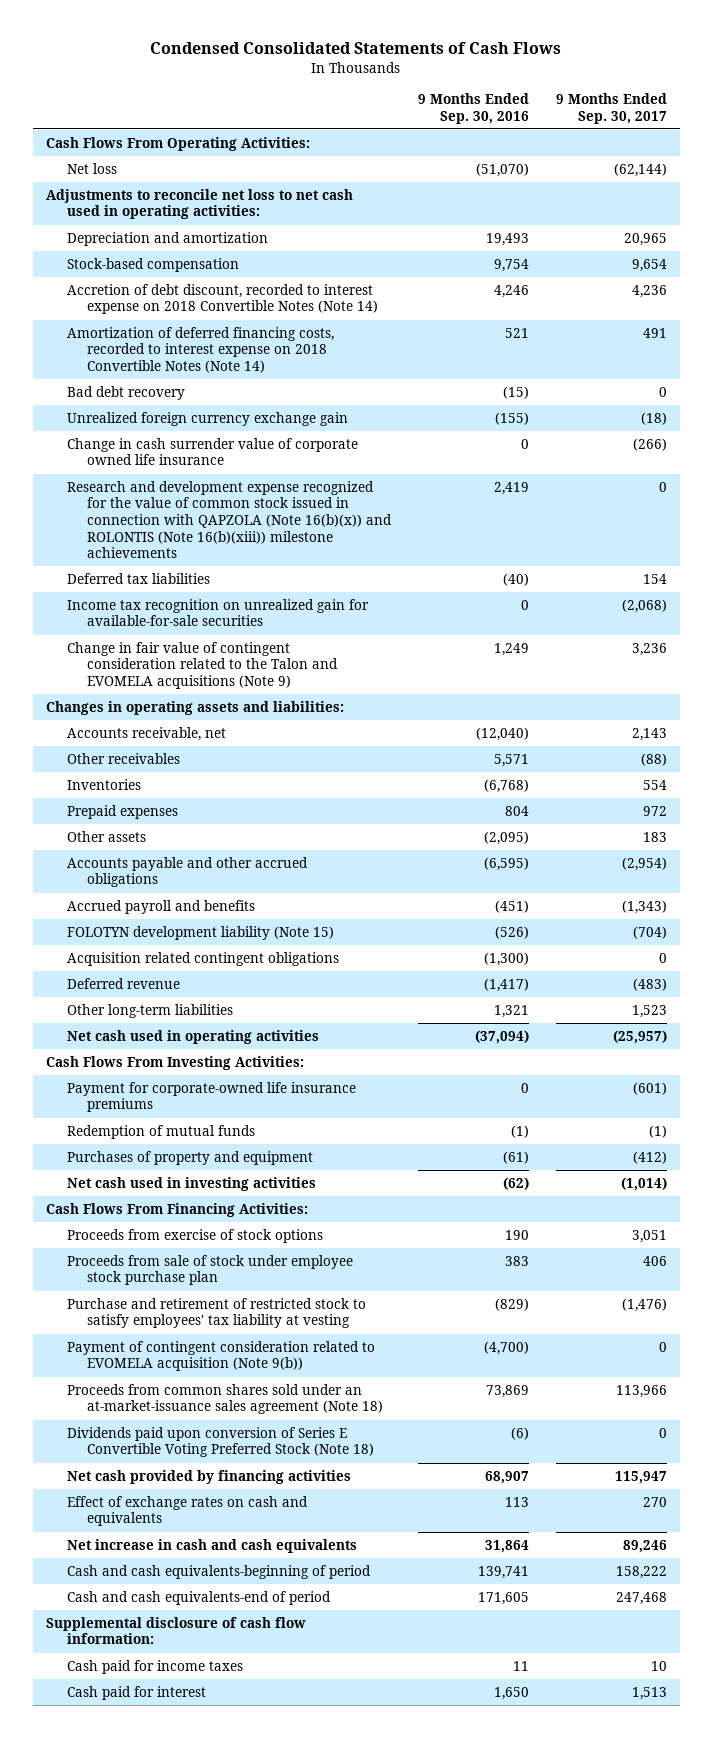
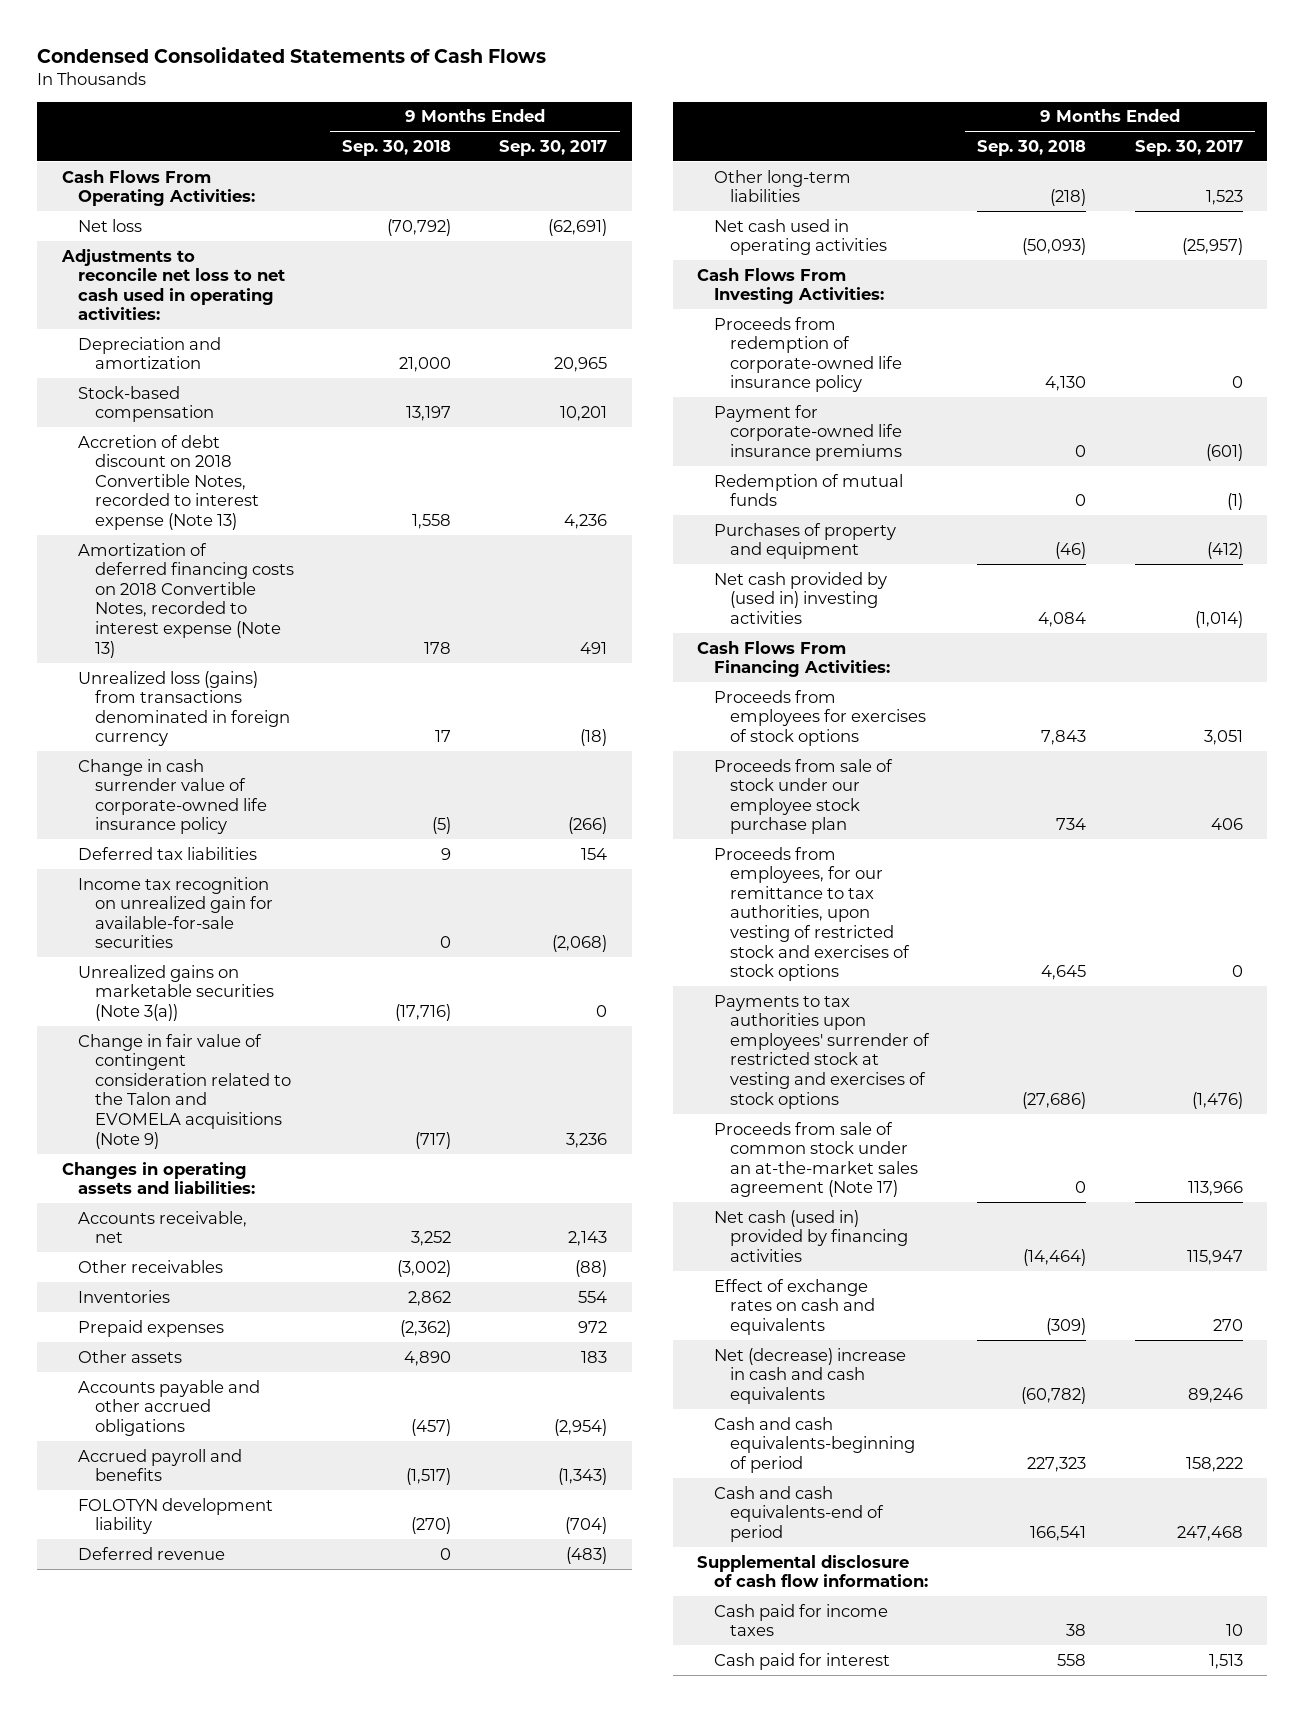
[417,93,529,124] 9 Months Ended Sep. 30, 2016 -> none
none -> [341,139,451,156] Sep. 30, 2018
[613,162,667,177] (62,144) -> [548,218,608,236] (62,691)
[66,385,185,400] Bad debt recovery -> none
[66,480,392,559] Research and development expense recognized for the value of common stock issued in connection with QAPZOLA (Note 16(b)(x)) and ROLONTIS (Note 16(b)(xiii)) milestone achievements -> none
[631,258,667,272] 9,654 -> [560,406,608,422] 10,201
[66,283,378,315] Accretion of debt discount, recorded to interest expense on 2018 Convertible Notes (Note 14) -> [78,434,259,531] Accretion of debt discount on 2018 Convertible Notes, recorded to interest expense (Note 13)
[66,326,334,374] Amortization of deferred financing costs, recorded to interest expense on 2018 Convertible Notes (Note 14) -> [78,542,294,658] Amortization of deferred financing costs on 2018 Convertible Notes, recorded to interest expense (Note 13)
[66,411,348,426] Unrealized foreign currency exchange gain -> [78,670,290,747] Unrealized loss (gains) from transactions denominated in foreign currency
[66,437,358,466] Change in cash surrender value of corporate owned life insurance -> [78,758,267,835] Change in cash surrender value of corporate-owned life insurance policy
none -> [78,964,274,1021] Unrealized gains on marketable securities (Note 3(a))
[66,951,339,966] Acquisition related contingent obligations -> none
[66,925,334,940] FOLOTYN development liability (Note 15) -> [78,1497,274,1535] FOLOTYN development liability
none -> [713,316,902,393] Proceeds from redemption of corporate-owned life insurance policy
[66,1176,316,1191] Net cash used in investing activities -> [713,571,887,624] Net cash provided by (used in) investing activities
[66,1340,375,1372] Payment of contingent consideration related to EVOMELA acquisition (Note 9(b)) -> none
[66,1426,374,1458] Dividends paid upon conversion of Series E Convertible Voting Preferred Stock (Note 18) -> none
[66,1228,323,1243] Proceeds from exercise of stock options -> [713,689,926,746] Proceeds from employees for exercises of stock options
[66,1254,353,1286] Proceeds from sale of stock under employee stock purchase plan -> [713,758,893,835] Proceeds from sale of stock under our employee stock purchase plan
none -> [713,846,910,982] Proceeds from employees, for our remittance to tax authorities, upon vesting of restricted stock and exercises of stock options
[66,1297,366,1329] Purchase and retirement of restricted stock to satisfy employees' tax liability at vesting -> [713,994,930,1109] Payments to tax authorities upon employees' surrender of restricted stock at vesting and exercises of stock options
[66,1383,383,1415] Proceeds from common shares sold under an at-market-issuance sales agreement (Note 18) -> [713,1121,918,1198] Proceeds from sale of common stock under an at-the-market sales agreement (Note 17)
[66,1469,351,1484] Net cash provided by financing activities -> [713,1209,908,1262] Net cash (used in) provided by financing activities
[66,1538,357,1553] Net increase in cash and cash equivalents -> [713,1347,906,1404] Net (decrease) increase in cash and cash equivalents

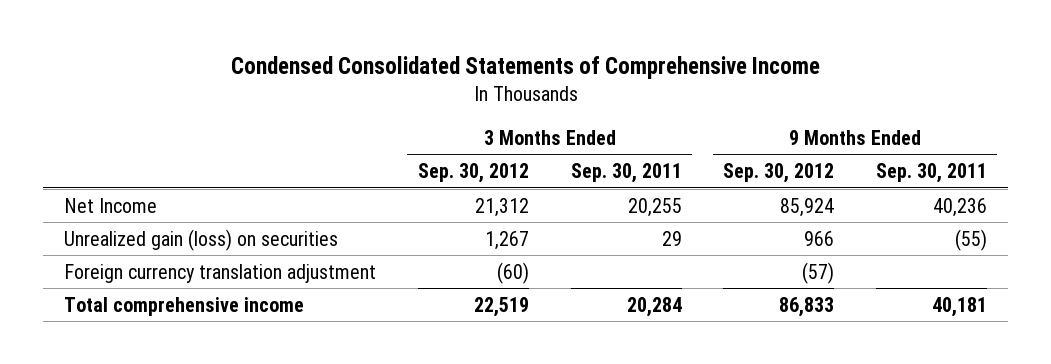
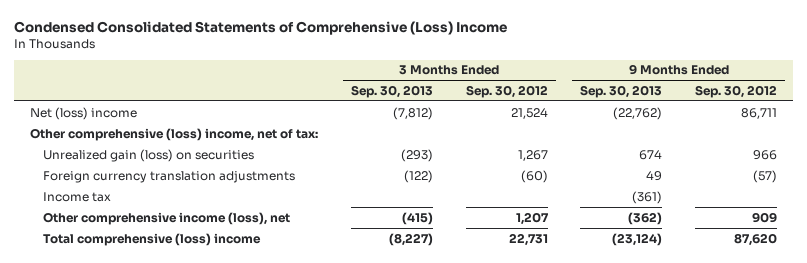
[230,56,820,80] Condensed Consolidated Statements of Comprehensive Income -> [13,21,507,36] Condensed Consolidated Statements of Comprehensive (Loss) Income
[570,163,682,184] Sep. 30, 2011 -> none
[875,163,987,184] Sep. 30, 2011 -> none
none -> [350,84,433,98] Sep. 30, 2013
none -> [580,84,663,98] Sep. 30, 2013
[64,197,158,213] Net Income -> [30,106,138,120] Net (loss) income
[474,197,529,217] 21,312 -> [510,107,548,119] 21,524
[780,197,835,217] 85,924 -> [740,107,777,119] 86,711
none -> [30,127,319,141] Other comprehensive (loss) income, net of tax:
[64,263,377,283] Foreign currency translation adjustment -> [42,170,295,183] Foreign currency translation adjustments
none -> [42,191,111,202] Income tax
none -> [42,211,290,225] Other comprehensive income (loss), net
[64,296,305,316] Total comprehensive income -> [42,232,261,246] Total comprehensive (loss) income
[473,296,529,317] 22,519 -> [508,232,548,246] 22,731
[779,296,835,317] 86,833 -> [733,232,777,246] 87,620

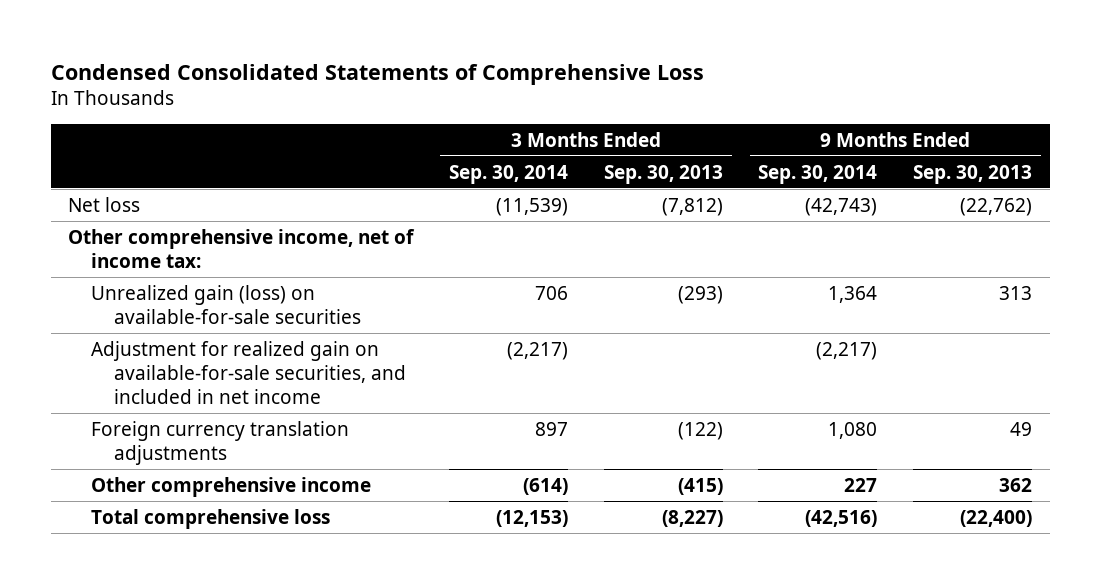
[13,21,507,36] Condensed Consolidated Statements of Comprehensive (Loss) Income -> [50,63,704,85] Condensed Consolidated Statements of Comprehensive Loss
[465,84,548,98] Sep. 30, 2012 -> none
[694,84,777,98] Sep. 30, 2012 -> none
none -> [449,164,569,184] Sep. 30, 2014
none -> [758,164,878,184] Sep. 30, 2014
[30,106,138,120] Net (loss) income -> [68,196,141,212] Net loss
[30,127,319,141] Other comprehensive (loss) income, net of tax: -> [68,228,416,268] Other comprehensive income, net of income tax:
[42,148,254,162] Unrealized gain (loss) on securities -> [91,284,362,324] Unrealized gain (loss) on available-for-sale securities
[639,149,663,160] 674 -> [999,285,1033,300] 313
none -> [91,340,407,404] Adjustment for realized gain on available-for-sale securities, and included in net income
[42,191,111,202] Income tax -> none
[42,211,290,225] Other comprehensive income (loss), net -> [91,476,372,497] Other comprehensive income
[628,211,663,225] (362) -> [999,477,1033,492] 362
[42,232,261,246] Total comprehensive (loss) income -> [91,508,331,529] Total comprehensive loss
[612,232,663,246] (23,124) -> [960,509,1033,527] (22,400)

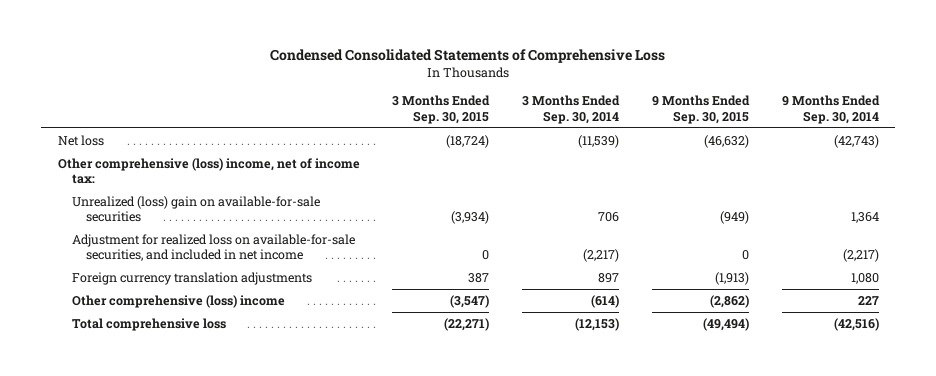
[603,164,723,184] Sep. 30, 2013 -> none
[913,164,1033,184] Sep. 30, 2013 -> none
none -> [392,95,491,124] 3 Months Ended Sep. 30, 2015
none -> [651,95,750,124] 9 Months Ended Sep. 30, 2015
[68,228,416,268] Other comprehensive income, net of income tax: -> [57,158,360,185] Other comprehensive (loss) income, net of income tax:
[91,284,362,324] Unrealized gain (loss) on available-for-sale securities -> [71,196,320,223] Unrealized (loss) gain on available-for-sale securities
[91,340,407,404] Adjustment for realized gain on available-for-sale securities, and included in net income -> [71,234,355,262] Adjustment for realized loss on available-for-sale securities, and included in net income
[91,476,372,497] Other comprehensive income -> [71,295,285,309] Other comprehensive (loss) income

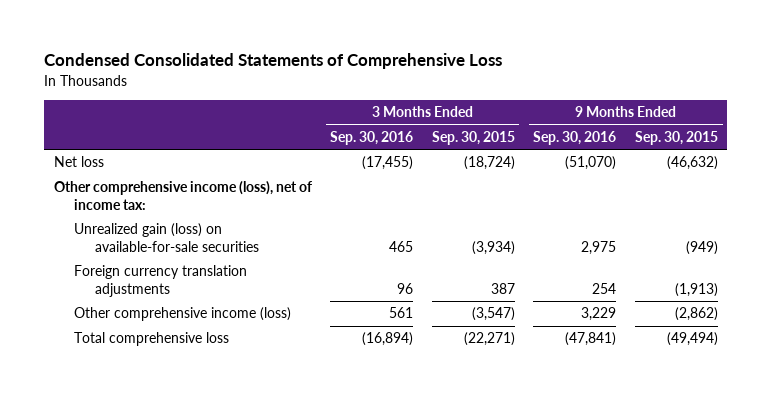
[522,95,621,124] 3 Months Ended Sep. 30, 2014 -> none
[781,95,880,124] 9 Months Ended Sep. 30, 2014 -> none
none -> [330,130,414,145] Sep. 30, 2016
none -> [533,130,617,145] Sep. 30, 2016
[71,234,355,262] Adjustment for realized loss on available-for-sale securities, and included in net income -> none
[57,158,360,185] Other comprehensive (loss) income, net of income tax: -> [53,181,312,211] Other comprehensive income (loss), net of income tax:
[71,196,320,223] Unrealized (loss) gain on available-for-sale securities -> [74,223,260,253] Unrealized gain (loss) on available-for-sale securities
[71,295,285,309] Other comprehensive (loss) income -> [74,307,292,322] Other comprehensive income (loss)

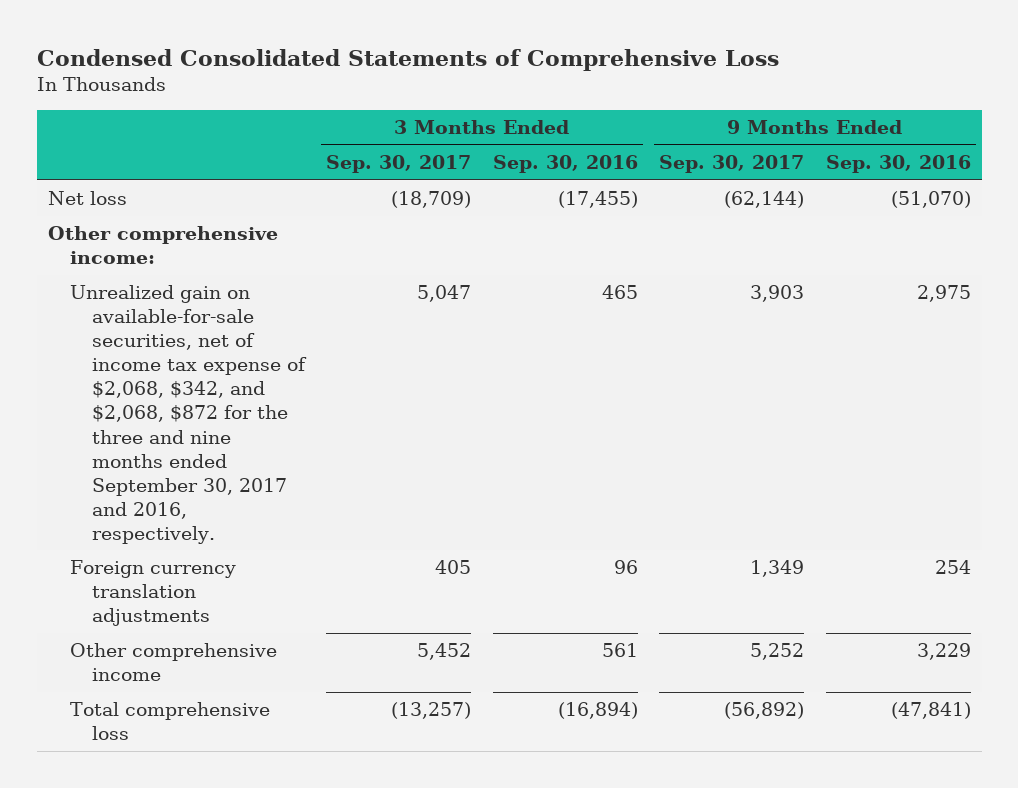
[431,130,515,145] Sep. 30, 2015 -> none
[634,130,718,145] Sep. 30, 2015 -> none
none -> [326,154,472,173] Sep. 30, 2017
none -> [659,154,805,173] Sep. 30, 2017
[53,181,312,211] Other comprehensive income (loss), net of income tax: -> [47,226,278,265] Other comprehensive income:
[74,223,260,253] Unrealized gain (loss) on available-for-sale securities -> [69,285,308,544] Unrealized gain on available-for-sale securities, net of income tax expense of $2,068, $342, and $2,068, $872 for the three and nine months ended September 30, 2017 and 2016, respectively.
[74,307,292,322] Other comprehensive income (loss) -> [69,643,277,682] Other comprehensive income

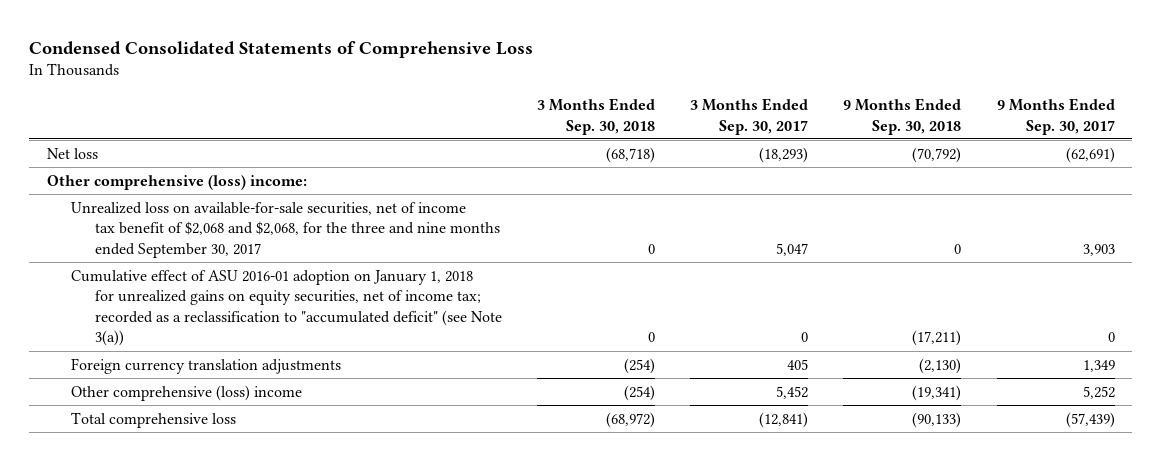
[492,154,638,173] Sep. 30, 2016 -> none
[825,154,971,173] Sep. 30, 2016 -> none
none -> [536,97,655,135] 3 Months Ended Sep. 30, 2018
none -> [843,97,962,135] 9 Months Ended Sep. 30, 2018
[391,191,472,209] (18,709) -> [759,146,809,163] (18,293)
[724,191,805,209] (62,144) -> [1065,146,1115,163] (62,691)
[47,226,278,265] Other comprehensive income: -> [46,174,307,190] Other comprehensive (loss) income:
[69,285,308,544] Unrealized gain on available-for-sale securities, net of income tax expense of $2,068, $342, and $2,068, $872 for the three and nine months ended September 30, 2017 and 2016, respectively. -> [70,201,500,258] Unrealized loss on available-for-sale securities, net of income tax benefit of $2,068 and $2,068, for the three and nine months ended September 30, 2017
none -> [70,269,502,347] Cumulative effect of ASU 2016-01 adoption on January 1, 2018 for unrealized gains on equity securities, net of income tax; recorded as a reclassification to "accumulated deficit" (see Note 3(a))
[69,643,277,682] Other comprehensive income -> [70,384,302,401] Other comprehensive (loss) income
[391,702,472,720] (13,257) -> [759,411,809,428] (12,841)
[724,702,805,720] (56,892) -> [1065,411,1115,428] (57,439)

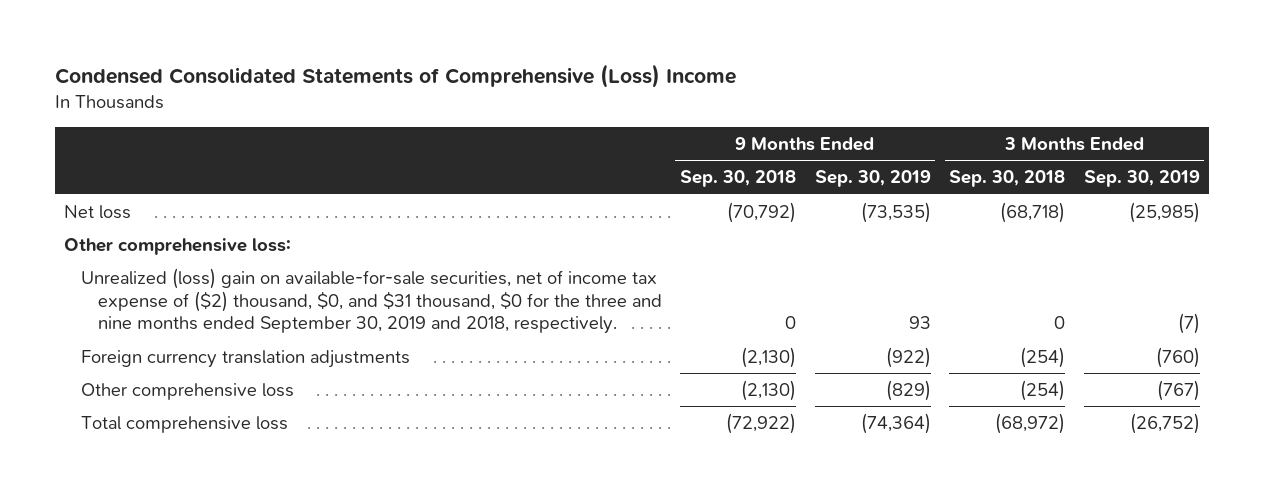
[29,40,534,58] Condensed Consolidated Statements of Comprehensive Loss -> [54,64,736,89] Condensed Consolidated Statements of Comprehensive (Loss) Income
[690,97,809,135] 3 Months Ended Sep. 30, 2017 -> none
[996,97,1115,135] 9 Months Ended Sep. 30, 2017 -> none
none -> [814,170,931,188] Sep. 30, 2019
none -> [1083,170,1200,188] Sep. 30, 2019
[70,269,502,347] Cumulative effect of ASU 2016-01 adoption on January 1, 2018 for unrealized gains on equity securities, net of income tax; recorded as a reclassification to "accumulated deficit" (see Note 3(a)) -> none
[46,174,307,190] Other comprehensive (loss) income: -> [64,237,292,255] Other comprehensive loss:
[70,201,500,258] Unrealized loss on available-for-sale securities, net of income tax benefit of $2,068 and $2,068, for the three and nine months ended September 30, 2017 -> [80,267,662,335] Unrealized (loss) gain on available-for-sale securities, net of income tax expense of ($2) thousand, $0, and $31 thousand, $0 for the three and nine months ended September 30, 2019 and 2018, respectively.
[70,384,302,401] Other comprehensive (loss) income -> [80,382,294,400] Other comprehensive loss
[912,384,962,401] (19,341) -> [741,379,797,401] (2,130)
[912,411,962,428] (90,133) -> [726,412,797,434] (72,922)

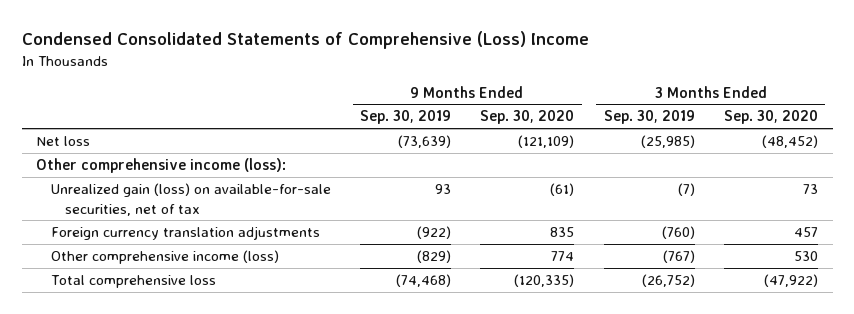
[680,170,797,188] Sep. 30, 2018 -> none
[949,170,1066,188] Sep. 30, 2018 -> none
none -> [480,110,575,125] Sep. 30, 2020
none -> [724,110,819,125] Sep. 30, 2020
[860,201,931,223] (73,535) -> [398,134,452,148] (73,639)
[64,237,292,255] Other comprehensive loss: -> [36,157,287,173] Other comprehensive income (loss):
[80,267,662,335] Unrealized (loss) gain on available-for-sale securities, net of income tax expense of ($2) thousand, $0, and $31 thousand, $0 for the three and nine months ended September 30, 2019 and 2018, respectively. -> [50,182,331,216] Unrealized gain (loss) on available-for-sale securities, net of tax
[80,382,294,400] Other comprehensive loss -> [50,249,279,264] Other comprehensive income (loss)
[860,412,931,434] (74,364) -> [396,273,452,287] (74,468)

